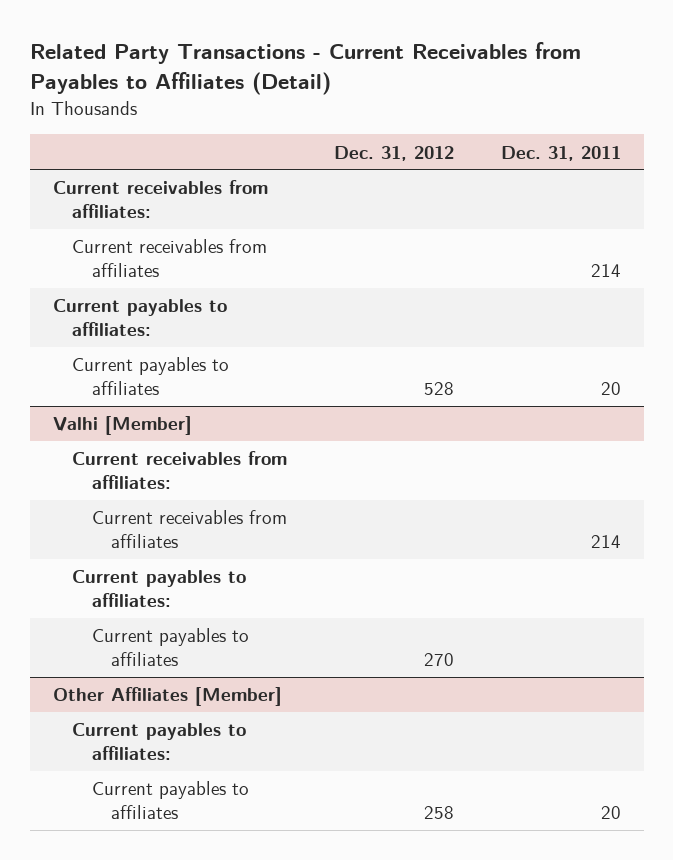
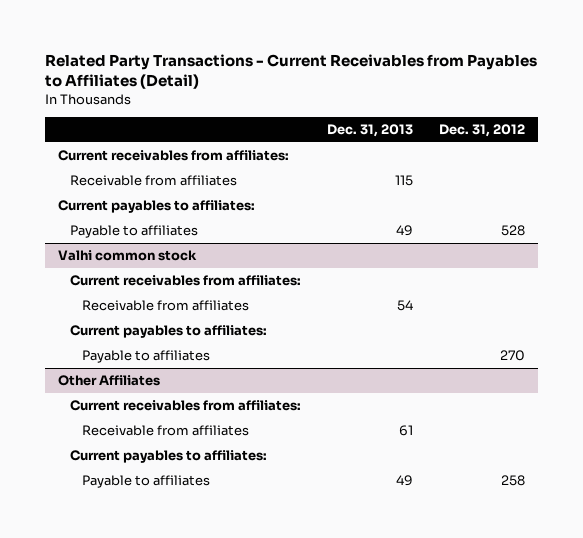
[500,145,621,161] Dec. 31, 2011 -> none
none -> [327,123,414,137] Dec. 31, 2013
[72,239,268,278] Current receivables from affiliates -> [70,175,238,187] Receivable from affiliates
[72,357,230,396] Current payables to affiliates -> [70,225,199,239] Payable to affiliates
[52,416,192,436] Valhi [Member] -> [58,250,198,262] Valhi common stock
[91,510,287,549] Current receivables from affiliates -> [81,300,249,312] Receivable from affiliates
[91,628,249,667] Current payables to affiliates -> [81,350,210,364] Payable to affiliates
[52,687,282,707] Other Affiliates [Member] -> [58,375,161,387] Other Affiliates
none -> [70,400,302,412] Current receivables from affiliates:
none -> [81,425,249,437] Receivable from affiliates
[91,781,249,820] Current payables to affiliates -> [81,475,210,489] Payable to affiliates

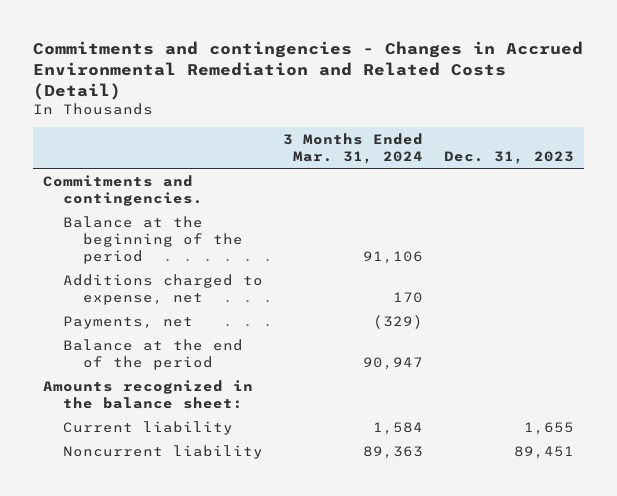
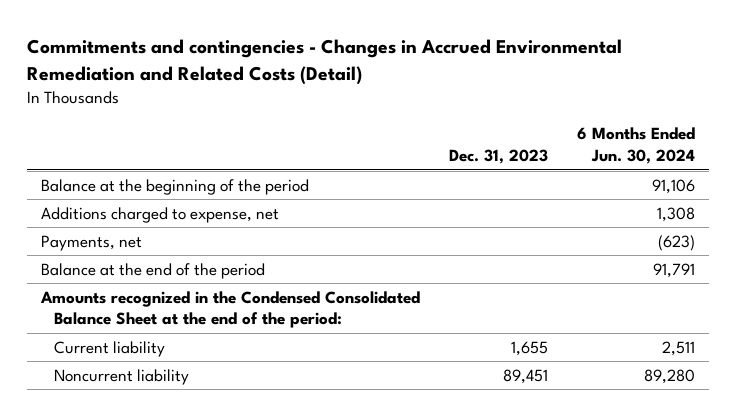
[283,132,424,164] 3 Months Ended Mar. 31, 2024 -> none
none -> [576,127,695,165] 6 Months Ended Jun. 30, 2024
[43,174,204,206] Commitments and contingencies. -> none
[43,379,254,409] Amounts recognized in the balance sheet: -> [40,290,421,329] Amounts recognized in the Condensed Consolidated Balance Sheet at the end of the period:

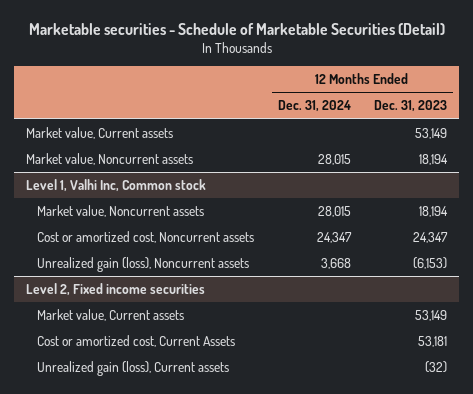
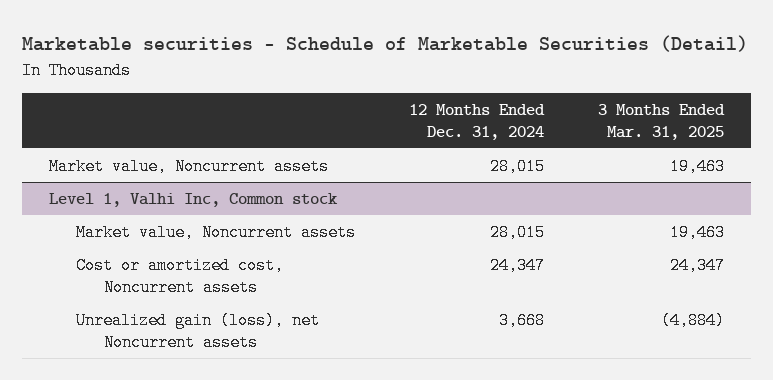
[374,100,448,113] Dec. 31, 2023 -> none
none -> [598,104,726,140] 3 Months Ended Mar. 31, 2025
[25,126,173,139] Market value, Current assets -> none
[25,282,205,296] Level 2, Fixed income securities -> none
[36,308,184,321] Market value, Current assets -> none
[36,334,235,347] Cost or amortized cost, Current Assets -> none
[36,360,229,376] Unrealized gain (loss), Current assets -> none
[36,256,249,272] Unrealized gain (loss), Noncurrent assets -> [76,312,321,351] Unrealized gain (loss), net Noncurrent assets

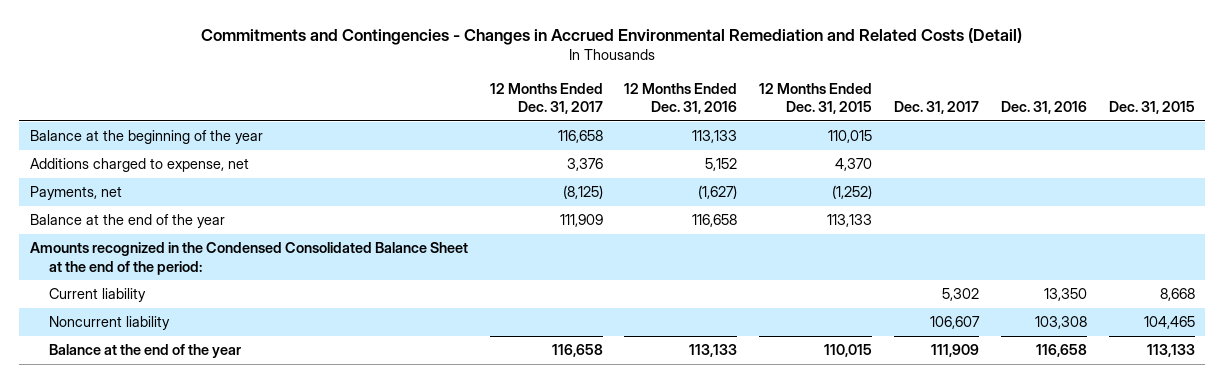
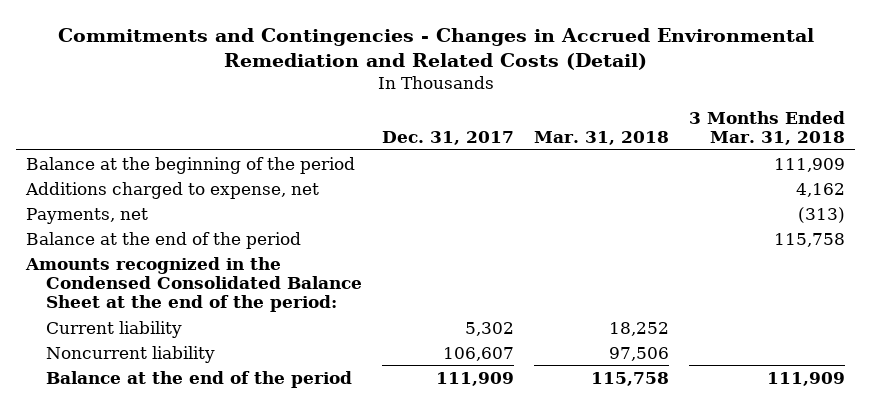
[489,82,603,115] 12 Months Ended Dec. 31, 2017 -> none
[624,82,738,115] 12 Months Ended Dec. 31, 2016 -> none
[759,82,873,115] 12 Months Ended Dec. 31, 2015 -> none
[1000,101,1087,115] Dec. 31, 2016 -> none
[1108,101,1195,115] Dec. 31, 2015 -> none
none -> [534,131,670,146] Mar. 31, 2018
none -> [688,110,845,146] 3 Months Ended Mar. 31, 2018
[29,130,263,145] Balance at the beginning of the year -> [26,156,356,174] Balance at the beginning of the period
[29,214,225,229] Balance at the end of the year -> [26,231,302,249] Balance at the end of the period
[49,344,242,359] Balance at the end of the year -> [46,370,353,388] Balance at the end of the period

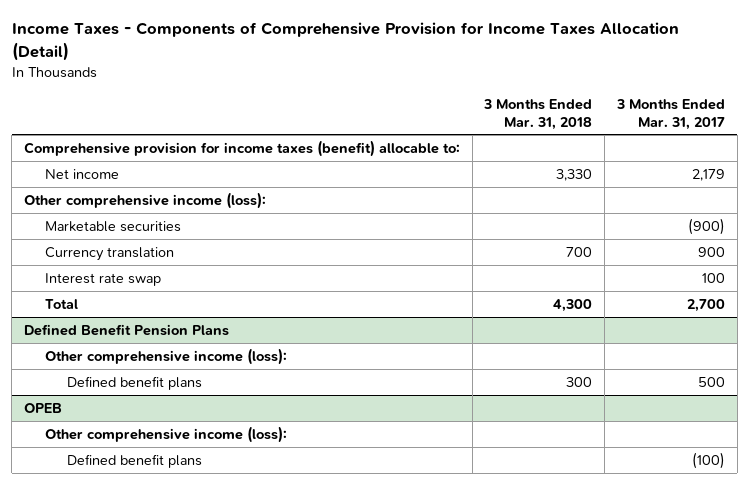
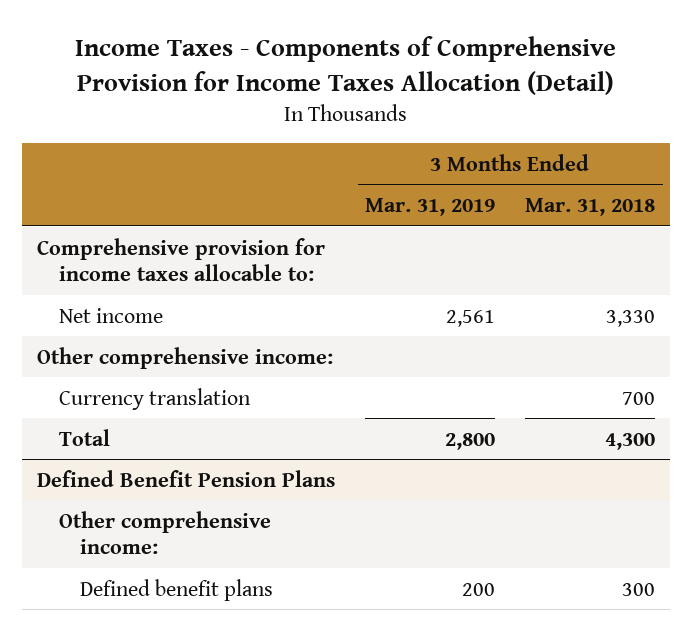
[615,98,725,130] 3 Months Ended Mar. 31, 2017 -> none
none -> [365,197,496,216] Mar. 31, 2019
[24,139,461,157] Comprehensive provision for income taxes (benefit) allocable to: -> [37,237,326,282] Comprehensive provision for income taxes allocable to:
[45,220,182,232] Marketable securities -> none
[24,191,267,209] Other comprehensive income (loss): -> [37,346,334,369] Other comprehensive income:
[45,272,162,286] Interest rate swap -> none
[45,347,288,365] Other comprehensive income (loss): -> [58,510,271,555] Other comprehensive income:
[24,402,63,413] OPEB -> none
[45,425,288,443] Other comprehensive income (loss): -> none
[66,453,202,468] Defined benefit plans -> none

